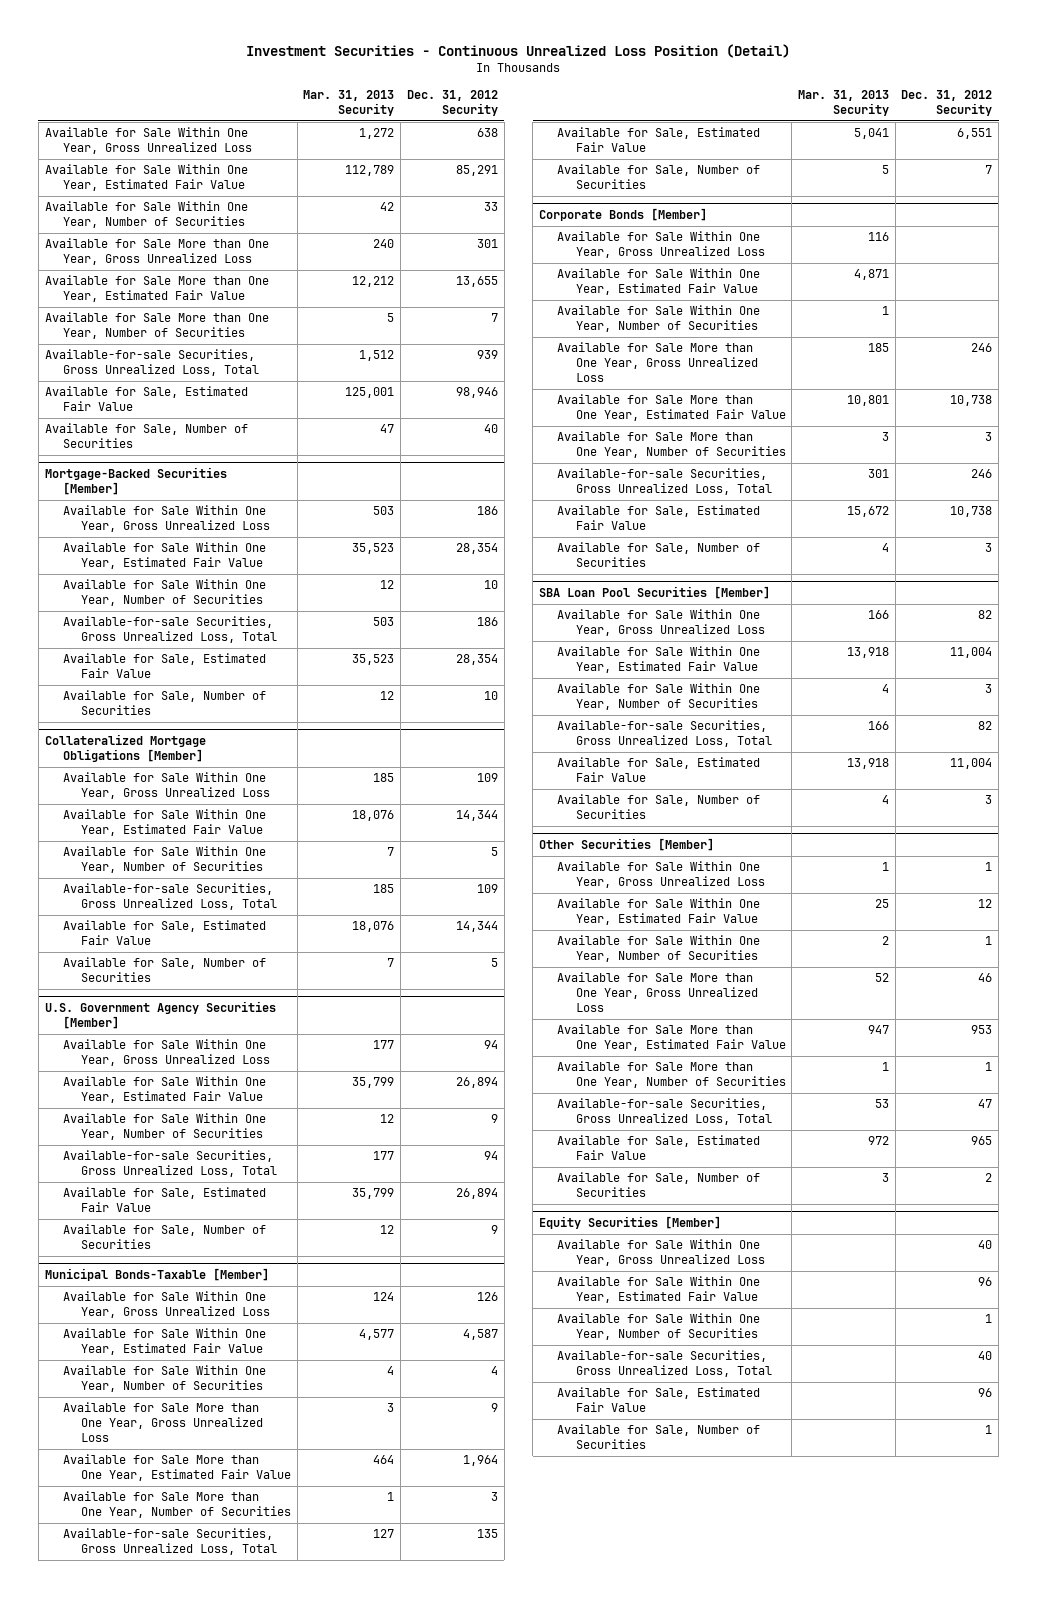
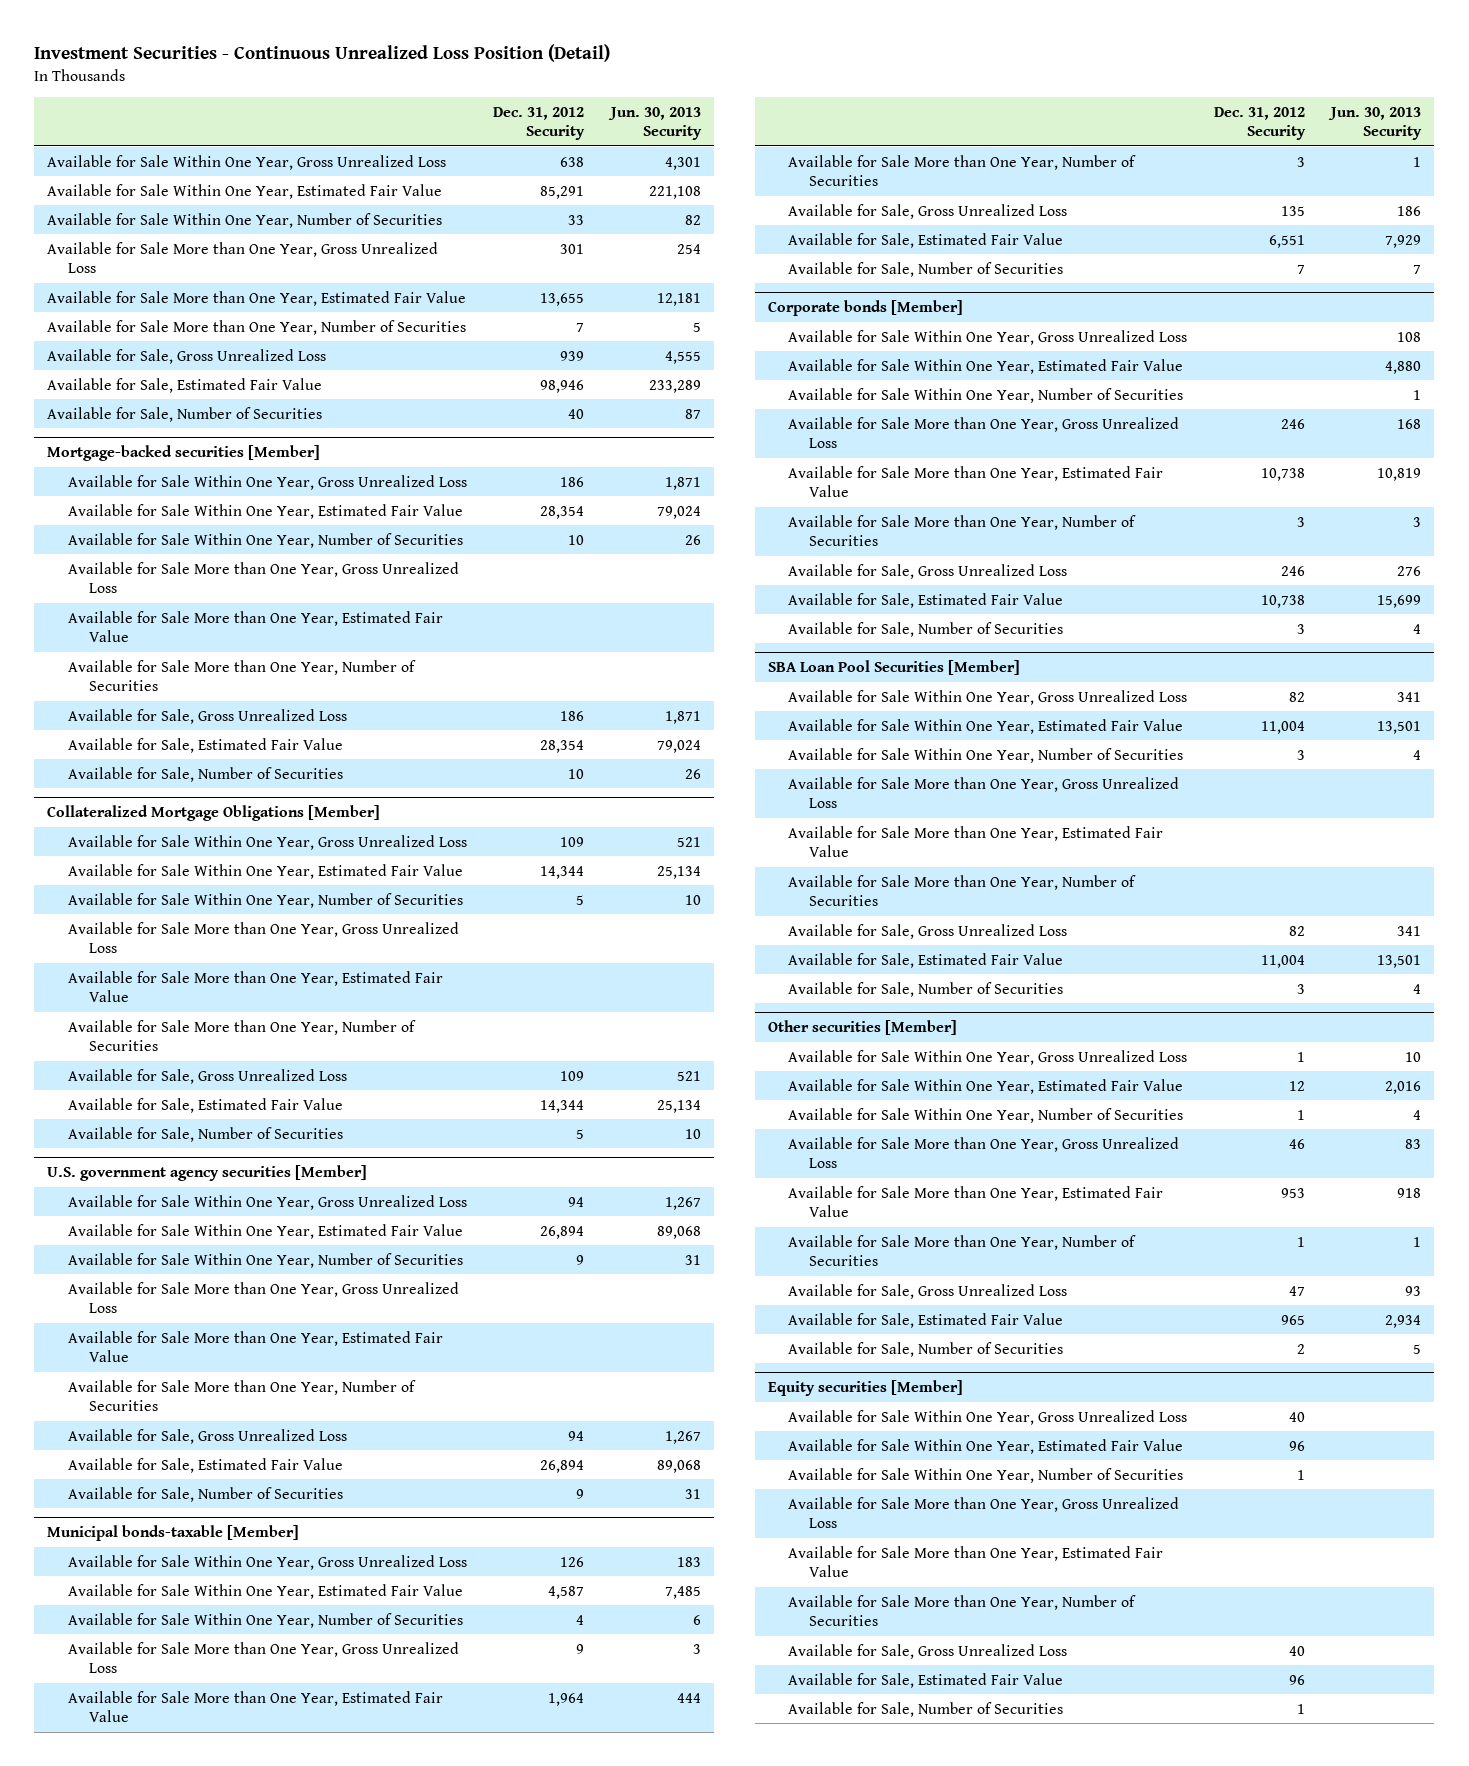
[303,89,395,116] Mar. 31, 2013 Security -> none
none -> [607,107,702,141] Jun. 30, 2013 Security
[44,349,259,377] Available-for-sale Securities, Gross Unrealized Loss, Total -> [47,348,327,364] Available for Sale, Gross Unrealized Loss
[44,466,227,495] Mortgage-Backed Securities [Member] -> [47,445,321,462] Mortgage-backed securities [Member]
none -> [67,561,459,594] Available for Sale More than One Year, Gross Unrealized Loss
none -> [67,610,443,643] Available for Sale More than One Year, Estimated Fair Value
none -> [67,659,416,692] Available for Sale More than One Year, Number of Securities
[62,616,278,644] Available-for-sale Securities, Gross Unrealized Loss, Total -> [67,708,347,724] Available for Sale, Gross Unrealized Loss
none -> [67,921,459,954] Available for Sale More than One Year, Gross Unrealized Loss
none -> [67,970,443,1003] Available for Sale More than One Year, Estimated Fair Value
none -> [67,1019,416,1052] Available for Sale More than One Year, Number of Securities
[62,883,278,911] Available-for-sale Securities, Gross Unrealized Loss, Total -> [67,1068,347,1084] Available for Sale, Gross Unrealized Loss
[44,1000,276,1029] U.S. Government Agency Securities [Member] -> [47,1165,368,1182] U.S. government agency securities [Member]
none -> [67,1281,459,1314] Available for Sale More than One Year, Gross Unrealized Loss
none -> [67,1330,443,1363] Available for Sale More than One Year, Estimated Fair Value
none -> [67,1379,416,1412] Available for Sale More than One Year, Number of Securities
[62,1150,278,1178] Available-for-sale Securities, Gross Unrealized Loss, Total -> [67,1428,347,1444] Available for Sale, Gross Unrealized Loss
[44,1267,269,1281] Municipal Bonds-Taxable [Member] -> [47,1525,300,1542] Municipal bonds-taxable [Member]
[62,1528,278,1556] Available-for-sale Securities, Gross Unrealized Loss, Total -> [788,203,1068,219] Available for Sale, Gross Unrealized Loss
[539,207,708,221] Corporate Bonds [Member] -> [767,300,963,317] Corporate bonds [Member]
[557,468,772,496] Available-for-sale Securities, Gross Unrealized Loss, Total -> [788,563,1068,579] Available for Sale, Gross Unrealized Loss
none -> [788,776,1180,809] Available for Sale More than One Year, Gross Unrealized Loss
none -> [788,825,1164,858] Available for Sale More than One Year, Estimated Fair Value
none -> [788,874,1137,907] Available for Sale More than One Year, Number of Securities
[557,720,772,748] Available-for-sale Securities, Gross Unrealized Loss, Total -> [788,923,1068,939] Available for Sale, Gross Unrealized Loss
[539,837,715,851] Other Securities [Member] -> [767,1020,957,1036] Other securities [Member]
[557,1098,772,1126] Available-for-sale Securities, Gross Unrealized Loss, Total -> [788,1283,1068,1299] Available for Sale, Gross Unrealized Loss
[539,1215,722,1229] Equity Securities [Member] -> [767,1380,963,1397] Equity securities [Member]
none -> [788,1496,1180,1529] Available for Sale More than One Year, Gross Unrealized Loss
none -> [788,1545,1164,1578] Available for Sale More than One Year, Estimated Fair Value
none -> [788,1594,1137,1627] Available for Sale More than One Year, Number of Securities
[557,1350,772,1378] Available-for-sale Securities, Gross Unrealized Loss, Total -> [788,1643,1068,1659] Available for Sale, Gross Unrealized Loss

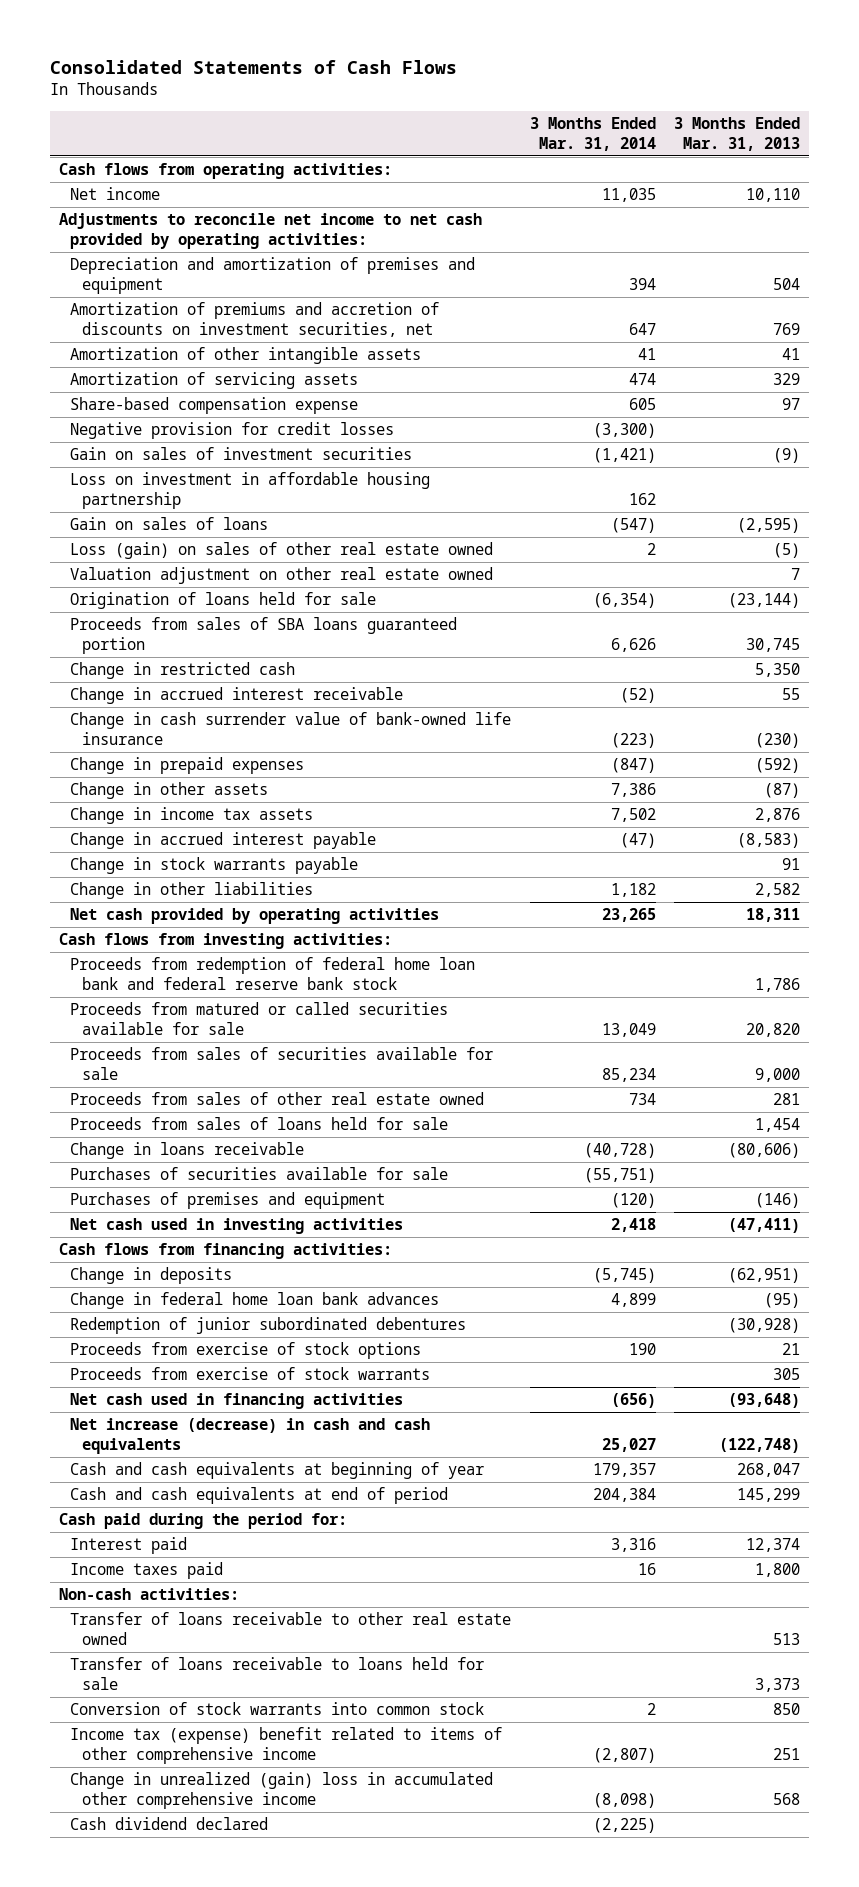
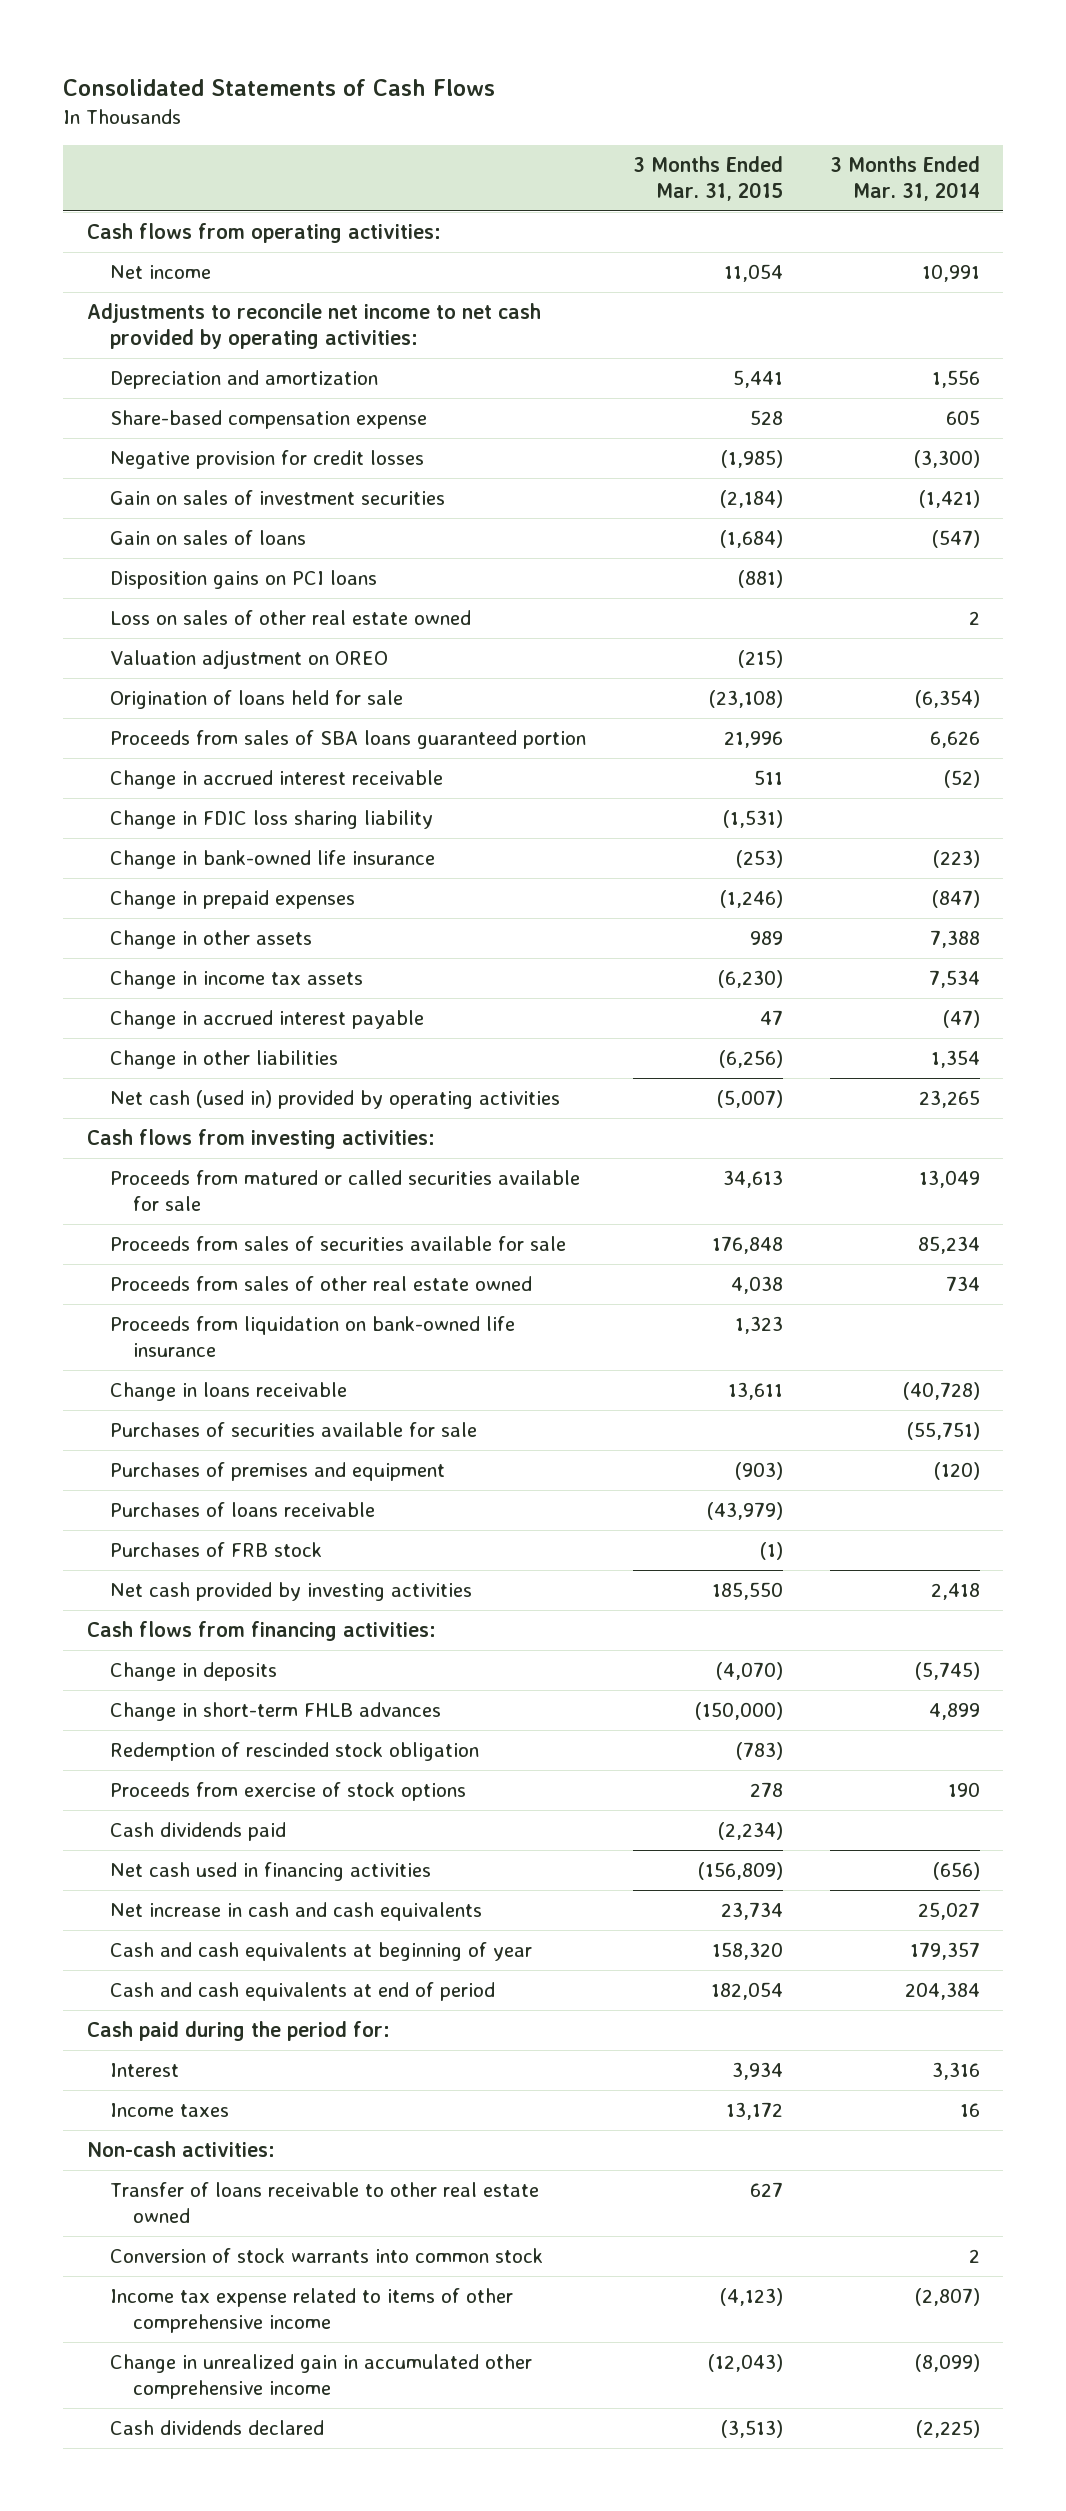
[674,116,801,152] 3 Months Ended Mar. 31, 2013 -> none
none -> [632,156,783,202] 3 Months Ended Mar. 31, 2015
[601,188,656,203] 11,035 -> [921,263,980,282] 10,991
[70,302,440,338] Amortization of premiums and accretion of discounts on investment securities, net -> none
[70,347,422,365] Amortization of other intangible assets -> none
[70,372,359,390] Amortization of servicing assets -> none
[70,257,476,295] Depreciation and amortization of premises and equipment -> [109,369,378,389] Depreciation and amortization
[628,278,656,291] 394 -> [931,369,980,388] 1,556
[70,472,431,510] Loss on investment in affordable housing partnership -> none
none -> [109,569,377,589] Disposition gains on PCI loans
[70,542,494,560] Loss (gain) on sales of other real estate owned -> [109,609,471,625] Loss on sales of other real estate owned
[70,567,494,585] Valuation adjustment on other real estate owned -> [109,649,388,669] Valuation adjustment on OREO
[70,662,296,680] Change in restricted cash -> none
none -> [109,809,433,829] Change in FDIC loss sharing liability
[70,712,512,746] Change in cash surrender value of bank-owned life insurance -> [109,849,435,869] Change in bank-owned life insurance
[610,783,656,798] 7,386 -> [929,929,980,948] 7,388
[610,808,656,823] 7,502 -> [928,969,980,988] 7,534
[70,857,359,875] Change in stock warrants payable -> none
[610,883,656,898] 1,182 -> [930,1049,980,1068] 1,354
[70,908,440,925] Net cash provided by operating activities -> [109,1089,560,1109] Net cash (used in) provided by operating activities
[70,957,476,991] Proceeds from redemption of federal home loan bank and federal reserve bank stock -> none
[70,1117,449,1131] Proceeds from sales of loans held for sale -> none
none -> [109,1315,515,1357] Proceeds from liquidation on bank-owned life insurance
none -> [109,1501,375,1517] Purchases of loans receivable
none -> [109,1541,322,1557] Purchases of FRB stock
[70,1218,404,1235] Net cash used in investing activities -> [109,1581,472,1601] Net cash provided by investing activities
[70,1317,467,1335] Redemption of junior subordinated debentures -> none
[70,1292,440,1310] Change in federal home loan bank advances -> [109,1701,441,1721] Change in short-term FHLB advances
none -> [109,1741,479,1761] Redemption of rescinded stock obligation
[70,1367,431,1381] Proceeds from exercise of stock warrants -> none
none -> [109,1821,286,1841] Cash dividends paid
[70,1418,431,1455] Net increase (decrease) in cash and cash equivalents -> [109,1901,482,1921] Net increase in cash and cash equivalents
[70,1537,188,1555] Interest paid -> [109,2062,179,2077] Interest
[70,1562,224,1580] Income taxes paid -> [109,2102,229,2117] Income taxes
[70,1657,485,1691] Transfer of loans receivable to loans held for sale -> none
[70,1727,503,1765] Income tax (expense) benefit related to items of other comprehensive income -> [109,2287,513,2333] Income tax expense related to items of other comprehensive income
[70,1772,494,1810] Change in unrealized (gain) loss in accumulated other comprehensive income -> [109,2353,532,2399] Change in unrealized gain in accumulated other comprehensive income
[592,1793,656,1809] (8,098) -> [914,2353,980,2372] (8,099)
[70,1817,269,1831] Cash dividend declared -> [109,2419,324,2435] Cash dividends declared

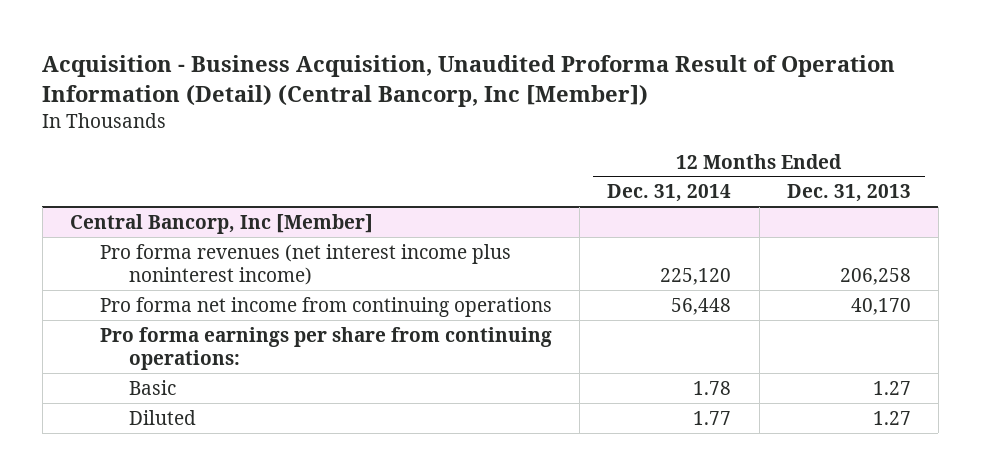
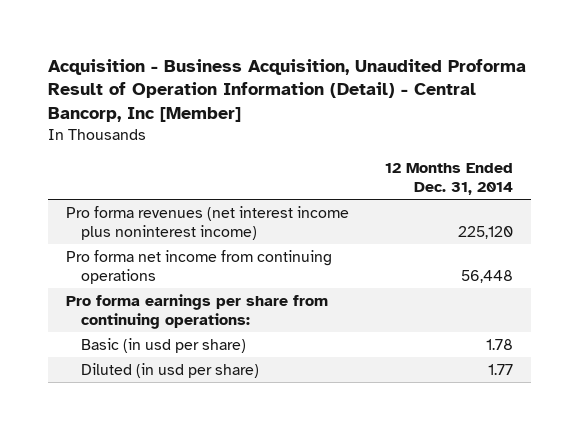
[42,55,896,107] Acquisition - Business Acquisition, Unaudited Proforma Result of Operation Information (Detail) (Central Bancorp, Inc [Member]) -> [47,58,526,123] Acquisition - Business Acquisition, Unaudited Proforma Result of Operation Information (Detail) - Central Bancorp, Inc [Member]
[786,184,911,203] Dec. 31, 2013 -> none
[70,213,374,234] Central Bancorp, Inc [Member] -> none
[129,379,177,395] Basic -> [80,337,246,353] Basic (in usd per share)
[129,409,197,425] Diluted -> [80,362,259,378] Diluted (in usd per share)

